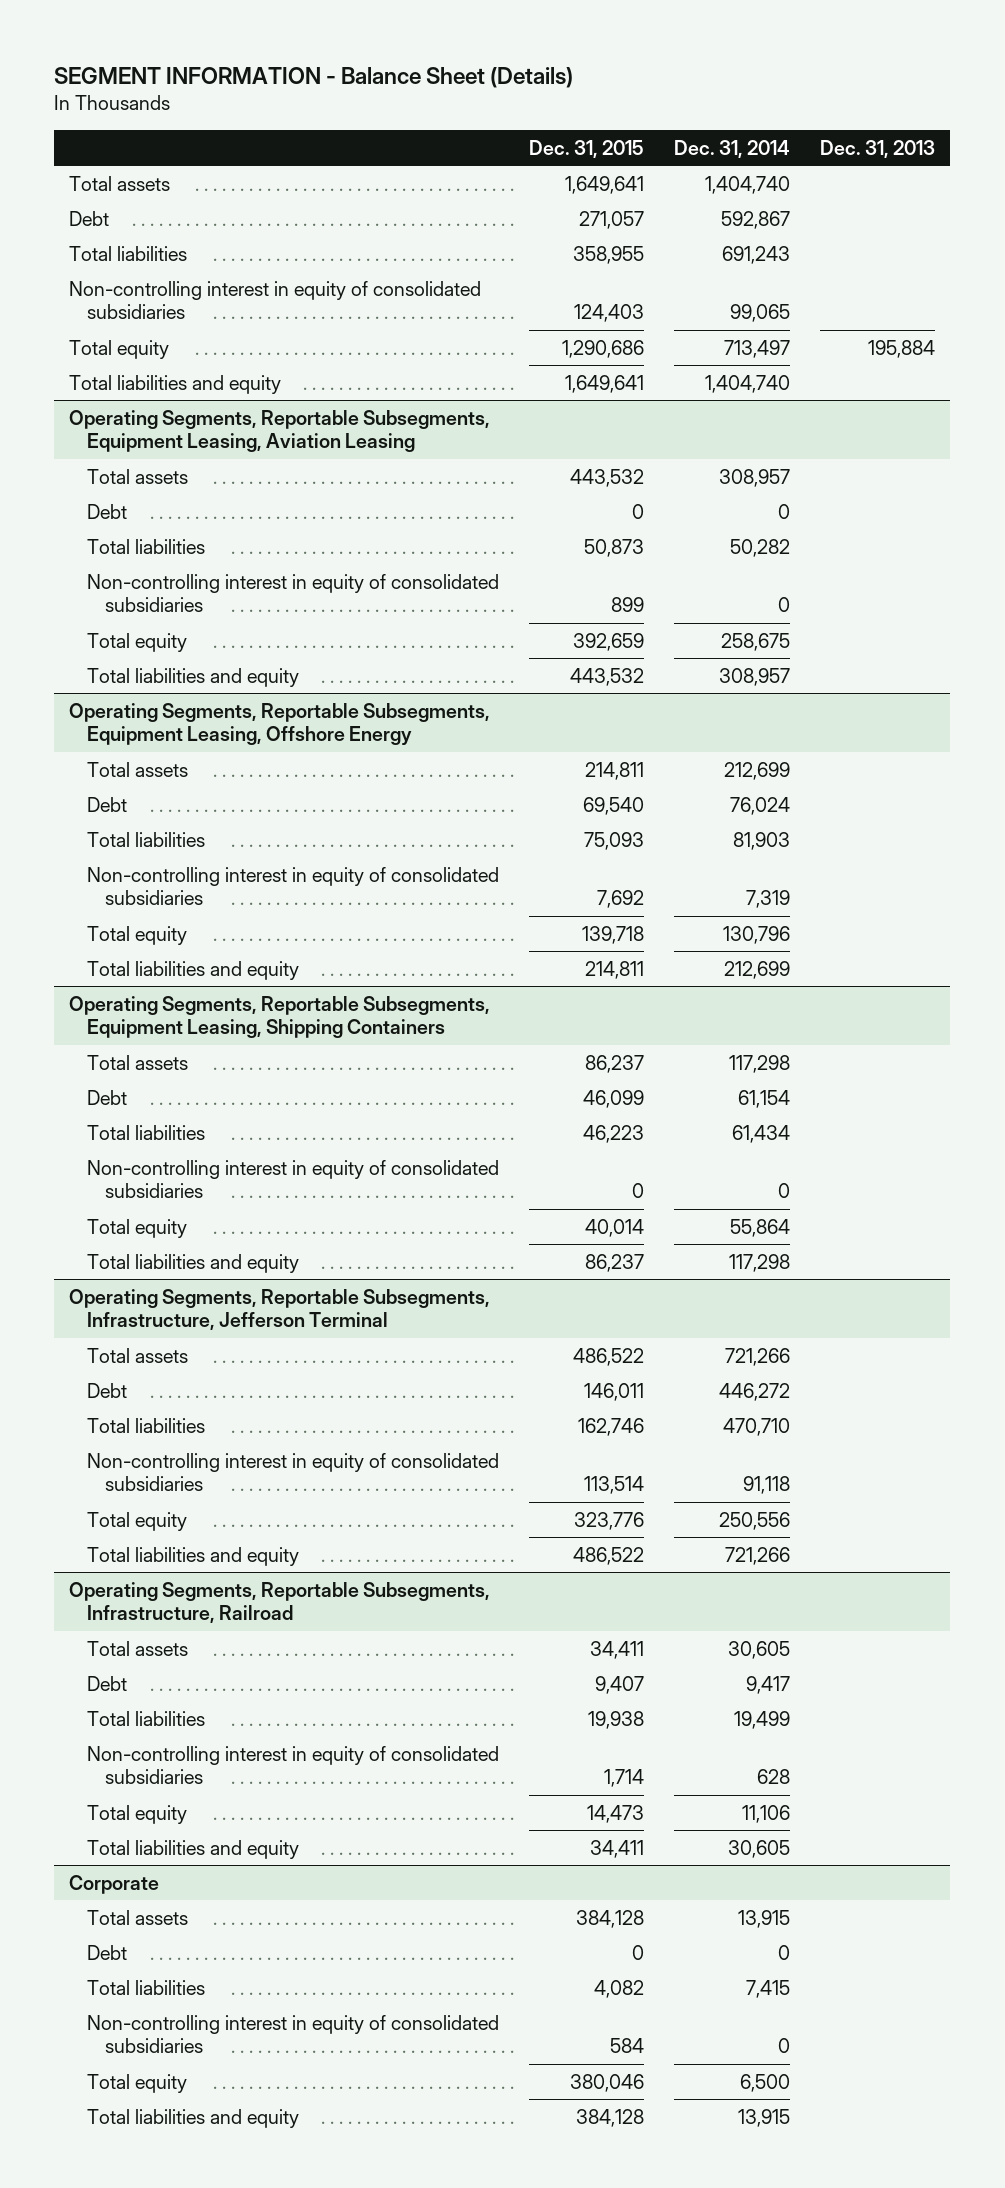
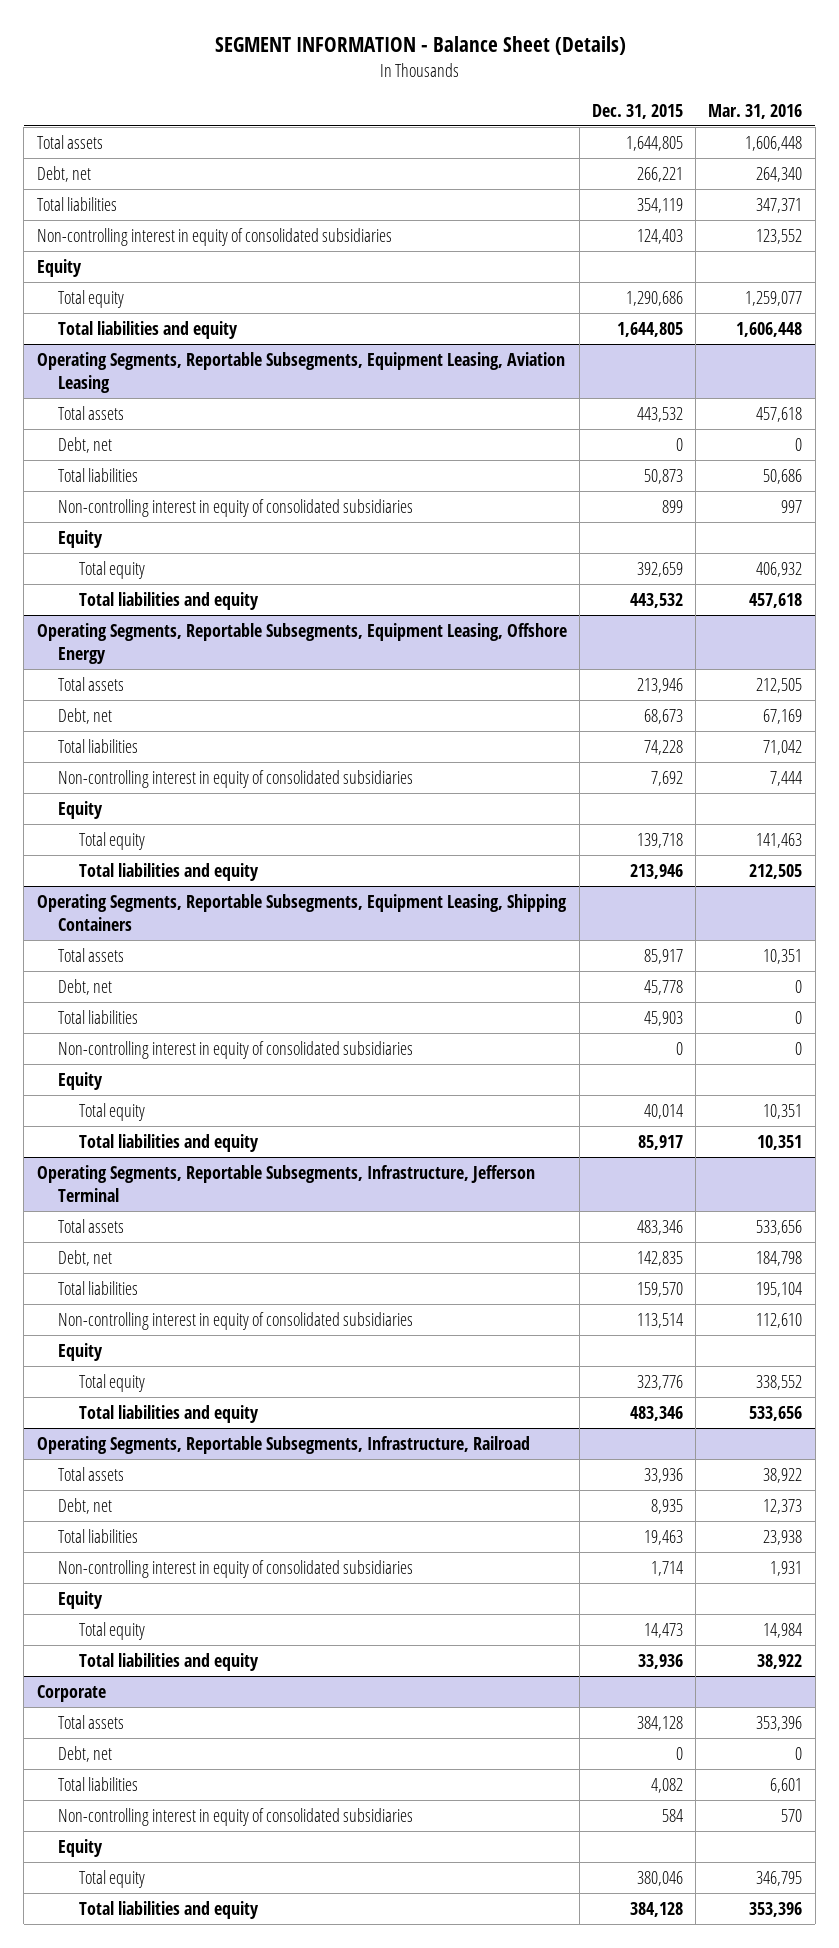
[674,139,791,158] Dec. 31, 2014 -> none
[820,139,936,158] Dec. 31, 2013 -> none
none -> [708,103,803,119] Mar. 31, 2016
[565,175,645,194] 1,649,641 -> [626,135,684,151] 1,644,805
[69,210,110,226] Debt -> [36,165,91,182] Debt, net
[579,210,645,229] 271,057 -> [637,166,684,182] 266,221
[573,245,645,264] 358,955 -> [637,197,684,213] 354,119
none -> [36,258,82,277] Equity
[565,374,645,393] 1,649,641 -> [617,321,684,337] 1,644,805
[87,503,128,519] Debt -> [57,436,112,453] Debt, net
none -> [57,529,103,548] Equity
[585,761,645,780] 214,811 -> [637,677,684,693] 213,946
[87,796,128,812] Debt -> [57,707,112,724] Debt, net
[583,796,645,815] 69,540 -> [644,708,684,724] 68,673
[584,831,645,850] 75,093 -> [644,739,684,755] 74,228
none -> [57,800,103,819] Equity
[585,960,645,979] 214,811 -> [630,863,684,879] 213,946
[585,1054,645,1073] 86,237 -> [644,948,684,964] 85,917
[87,1089,128,1105] Debt -> [57,978,112,995] Debt, net
[583,1089,645,1108] 46,099 -> [644,979,684,995] 45,778
[583,1124,645,1143] 46,223 -> [644,1010,684,1026] 45,903
none -> [57,1071,103,1090] Equity
[585,1253,645,1272] 86,237 -> [638,1134,684,1150] 85,917
[573,1347,645,1366] 486,522 -> [637,1219,684,1235] 483,346
[87,1382,128,1398] Debt -> [57,1249,112,1266] Debt, net
[584,1382,645,1401] 146,011 -> [637,1250,684,1266] 142,835
[578,1417,645,1436] 162,746 -> [637,1281,684,1297] 159,570
none -> [57,1342,103,1361] Equity
[573,1546,645,1565] 486,522 -> [630,1405,684,1421] 483,346
[590,1640,645,1659] 34,411 -> [644,1467,684,1483] 33,936
[87,1675,128,1691] Debt -> [57,1497,112,1514] Debt, net
[595,1675,645,1694] 9,407 -> [651,1498,684,1514] 8,935
[588,1710,645,1729] 19,938 -> [644,1529,684,1545] 19,463
none -> [57,1590,103,1609] Equity
[590,1839,645,1858] 34,411 -> [638,1653,684,1669] 33,936
[87,1944,128,1960] Debt -> [57,1745,112,1762] Debt, net
none -> [57,1838,103,1857] Equity

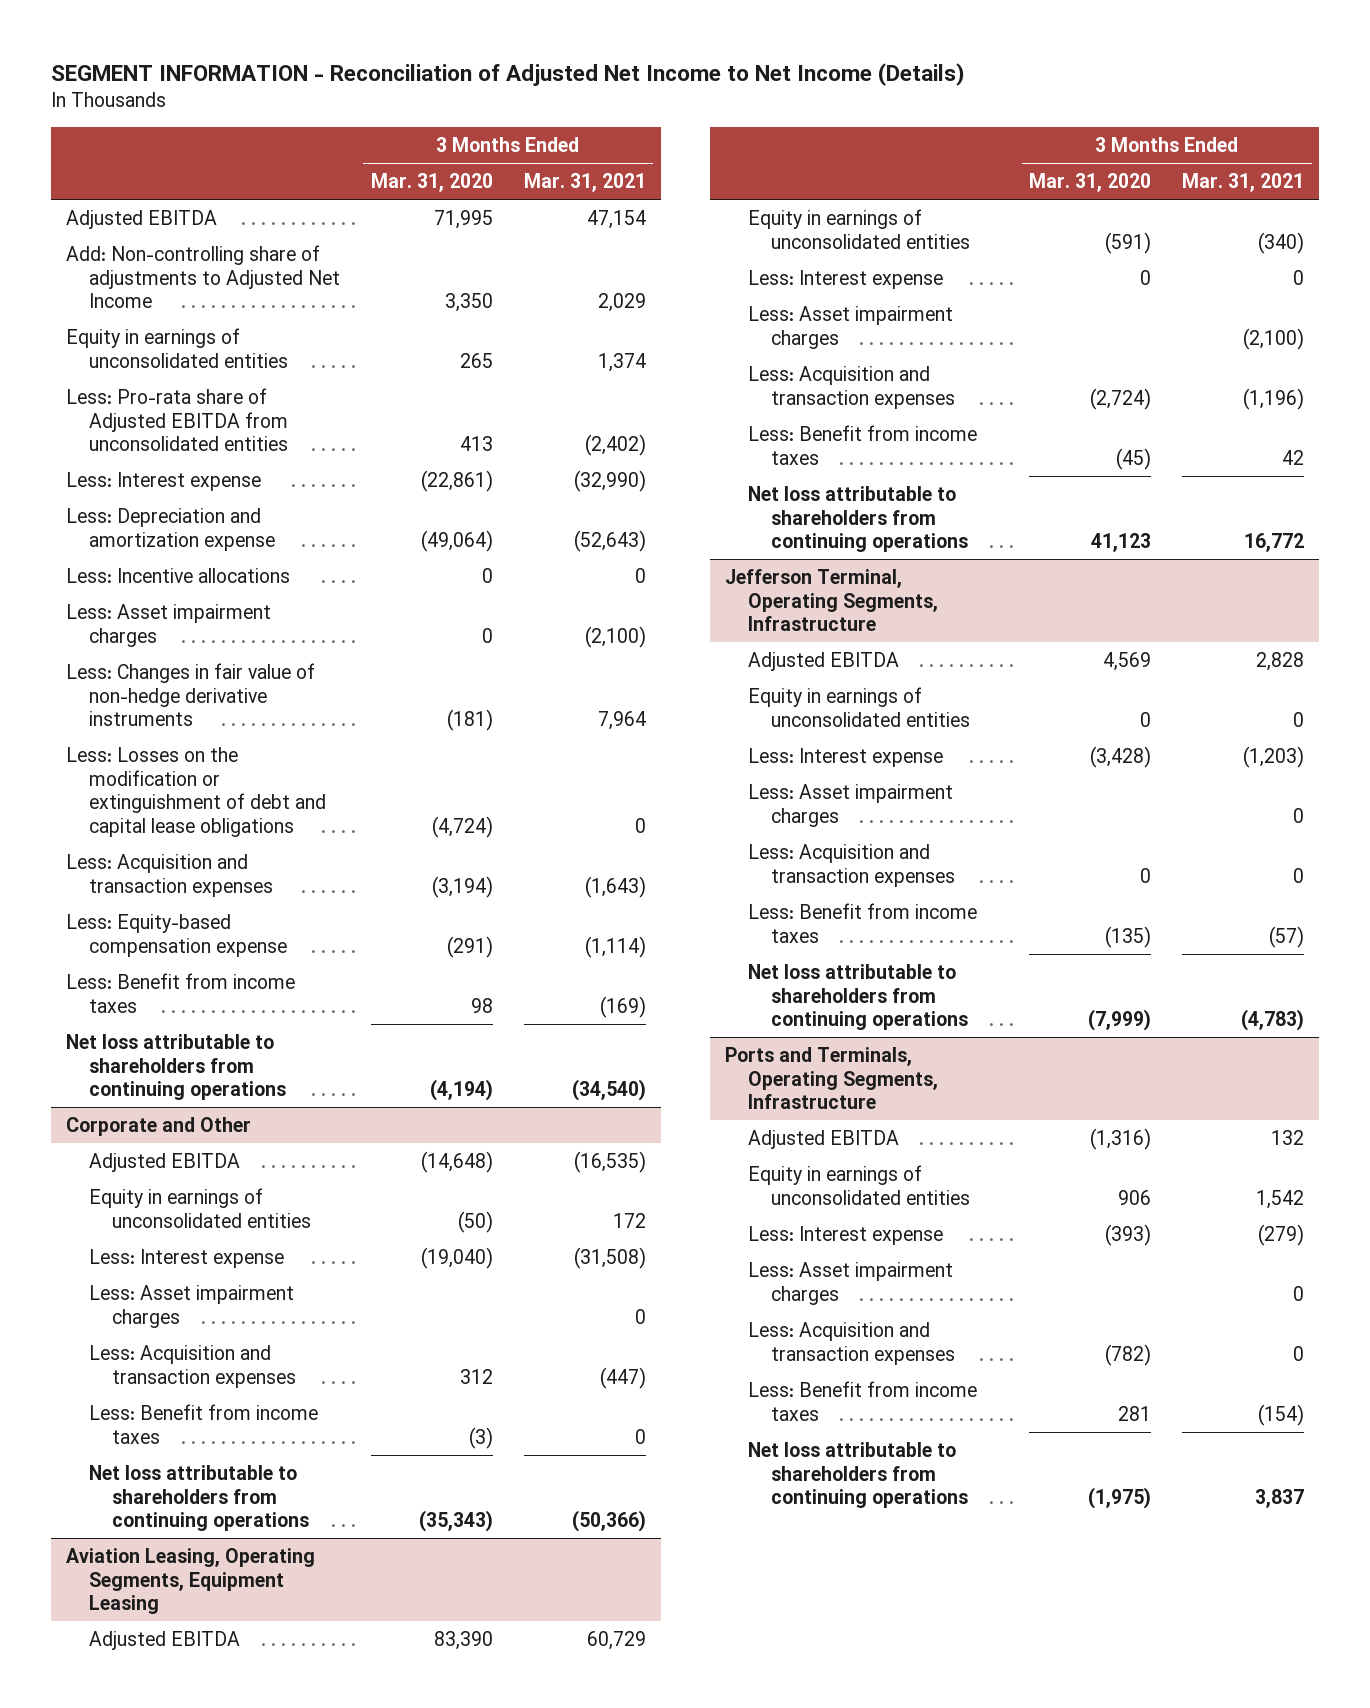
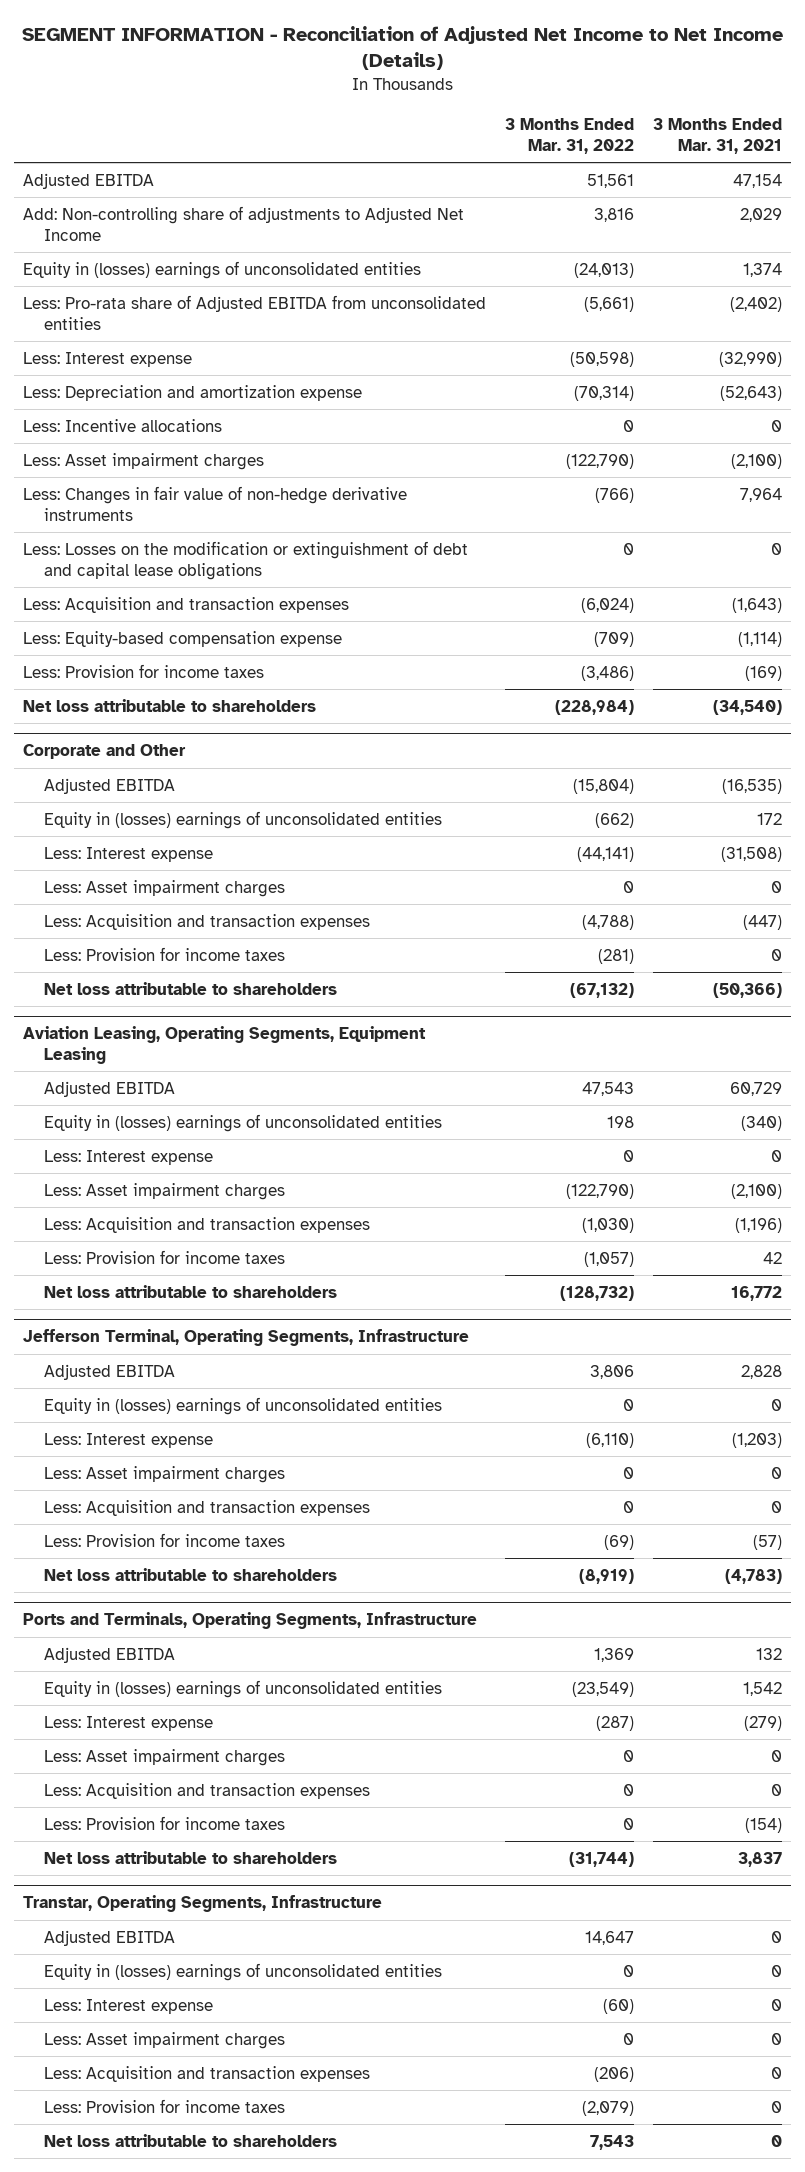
[370,173,493,193] Mar. 31, 2020 -> none
none -> [505,118,635,154] 3 Months Ended Mar. 31, 2022
[66,328,289,368] Equity in earnings of unconsolidated entities -> [23,260,422,279] Equity in (losses) earnings of unconsolidated entities
[66,973,296,1013] Less: Benefit from income taxes -> [23,663,265,678] Less: Provision for income taxes
[66,1034,287,1101] Net loss attributable to shareholders from continuing operations -> [23,698,317,712] Net loss attributable to shareholders
[89,1188,312,1228] Equity in earnings of unconsolidated entities -> [44,810,443,829] Equity in (losses) earnings of unconsolidated entities
[89,1404,319,1444] Less: Benefit from income taxes -> [44,946,286,961] Less: Provision for income taxes
[89,1465,310,1532] Net loss attributable to shareholders from continuing operations -> [44,981,338,995] Net loss attributable to shareholders
[747,209,970,249] Equity in earnings of unconsolidated entities -> [44,1113,443,1132] Equity in (losses) earnings of unconsolidated entities
[747,425,977,465] Less: Benefit from income taxes -> [44,1249,286,1264] Less: Provision for income taxes
[747,486,968,553] Net loss attributable to shareholders from continuing operations -> [44,1284,338,1298] Net loss attributable to shareholders
[747,687,970,727] Equity in earnings of unconsolidated entities -> [44,1396,443,1415] Equity in (losses) earnings of unconsolidated entities
[747,903,977,943] Less: Benefit from income taxes -> [44,1532,286,1547] Less: Provision for income taxes
[747,964,968,1031] Net loss attributable to shareholders from continuing operations -> [44,1567,338,1581] Net loss attributable to shareholders
[747,1165,970,1205] Equity in earnings of unconsolidated entities -> [44,1679,443,1698] Equity in (losses) earnings of unconsolidated entities
[747,1381,977,1421] Less: Benefit from income taxes -> [44,1815,286,1830] Less: Provision for income taxes
[747,1442,968,1509] Net loss attributable to shareholders from continuing operations -> [44,1850,338,1864] Net loss attributable to shareholders
none -> [23,1895,383,1913] Transtar, Operating Segments, Infrastructure
none -> [44,1929,176,1946] Adjusted EBITDA
none -> [44,1962,443,1981] Equity in (losses) earnings of unconsolidated entities
none -> [44,1998,214,2014] Less: Interest expense
none -> [44,2031,286,2049] Less: Asset impairment charges
none -> [44,2065,371,2082] Less: Acquisition and transaction expenses
none -> [44,2098,286,2113] Less: Provision for income taxes
none -> [44,2133,338,2147] Net loss attributable to shareholders

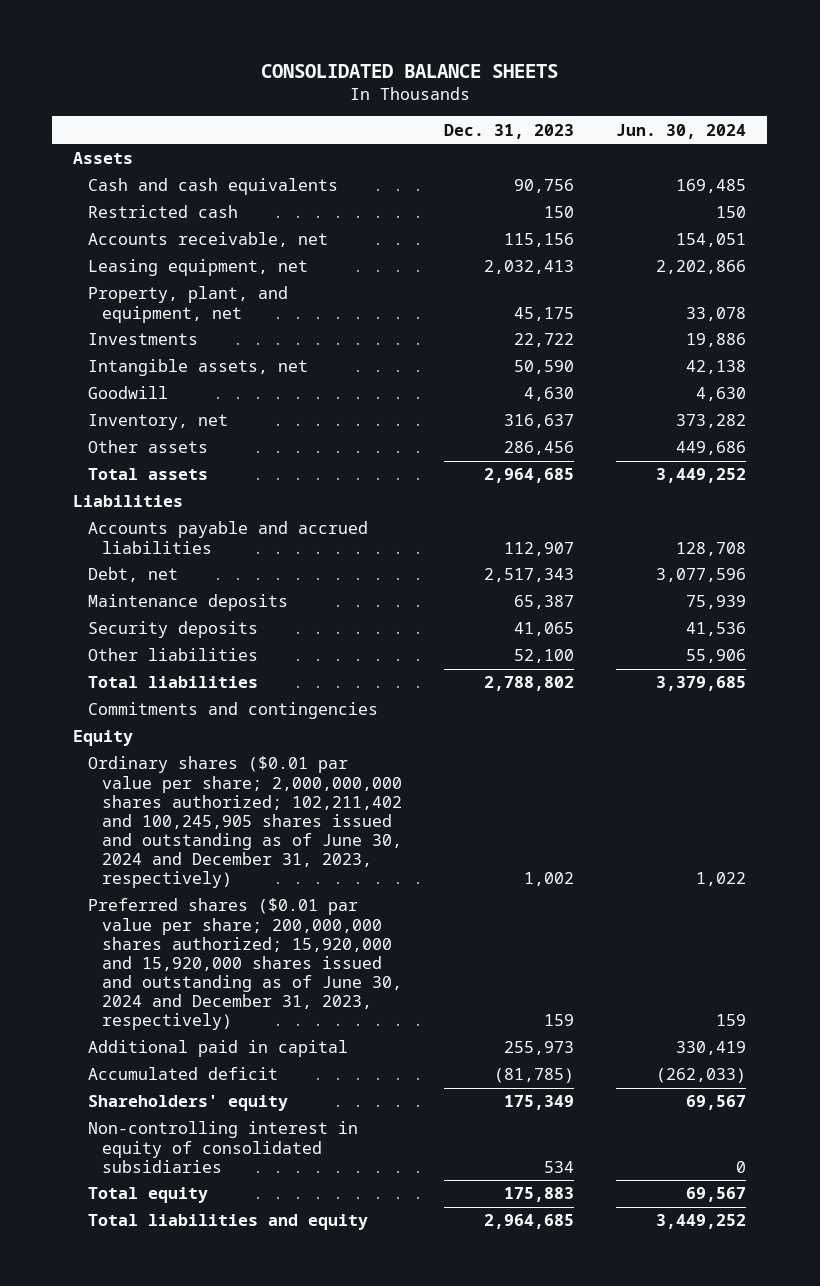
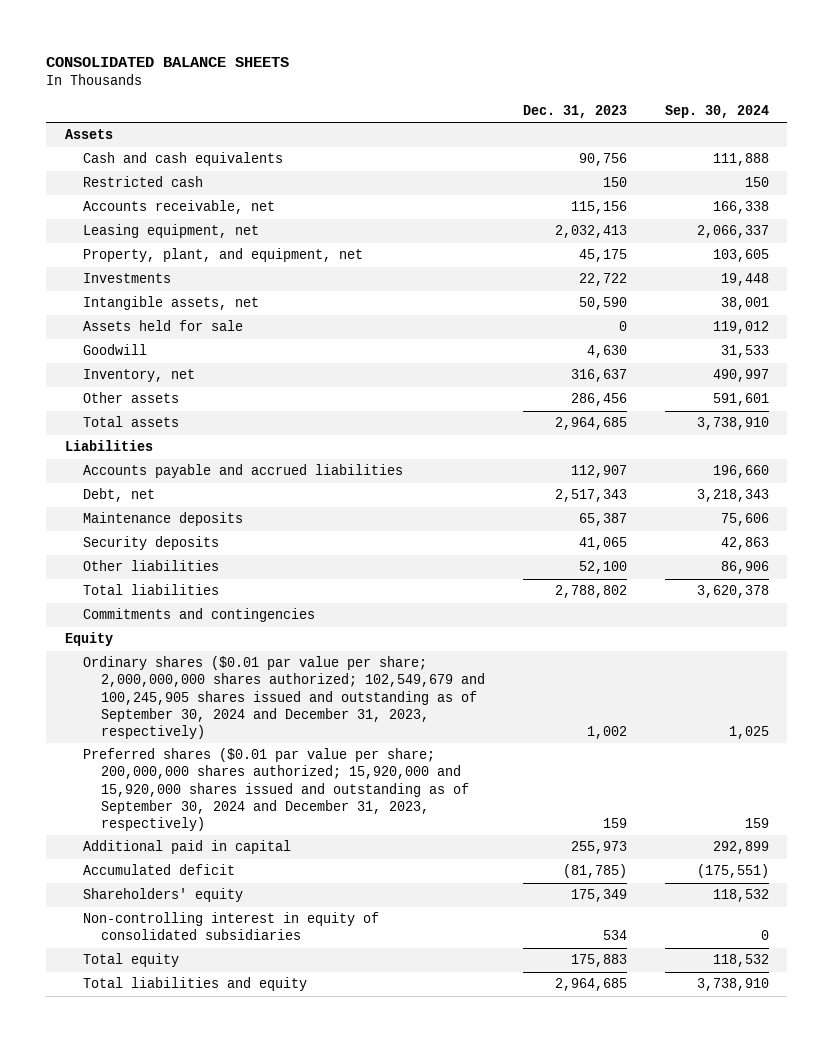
[616,123,747,139] Jun. 30, 2024 -> none
none -> [664,105,769,119] Sep. 30, 2024
none -> [82,320,243,332] Assets held for sale
[87,756,402,889] Ordinary shares ($0.01 par value per share; 2,000,000,000 shares authorized; 102,211,402 and 100,245,905 shares issued and outstanding as of June 30, 2024 and December 31, 2023, respectively) -> [82,656,485,739] Ordinary shares ($0.01 par value per share; 2,000,000,000 shares authorized; 102,549,679 and 100,245,905 shares issued and outstanding as of September 30, 2024 and December 31, 2023, respectively)
[87,898,402,1031] Preferred shares ($0.01 par value per share; 200,000,000 shares authorized; 15,920,000 and 15,920,000 shares issued and outstanding as of June 30, 2024 and December 31, 2023, respectively) -> [82,748,469,831] Preferred shares ($0.01 par value per share; 200,000,000 shares authorized; 15,920,000 and 15,920,000 shares issued and outstanding as of September 30, 2024 and December 31, 2023, respectively)

